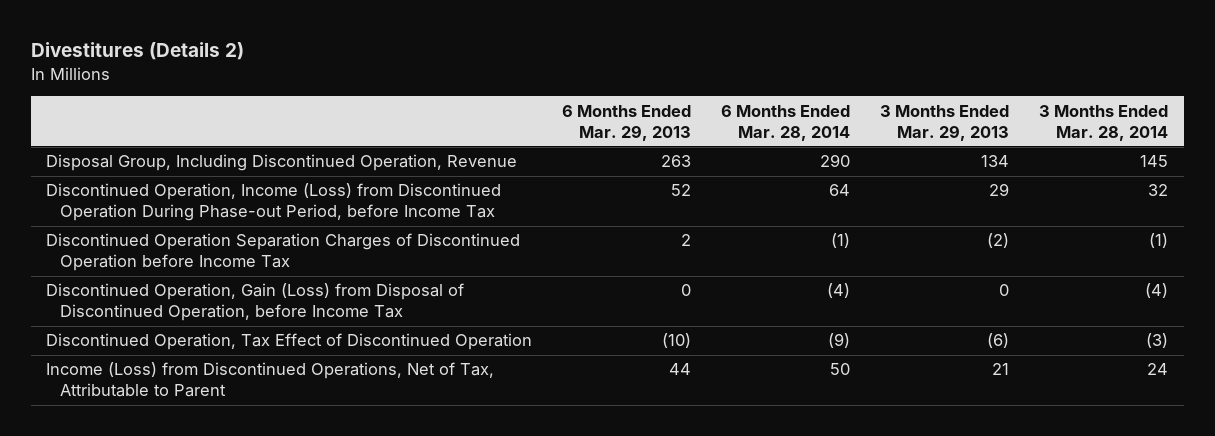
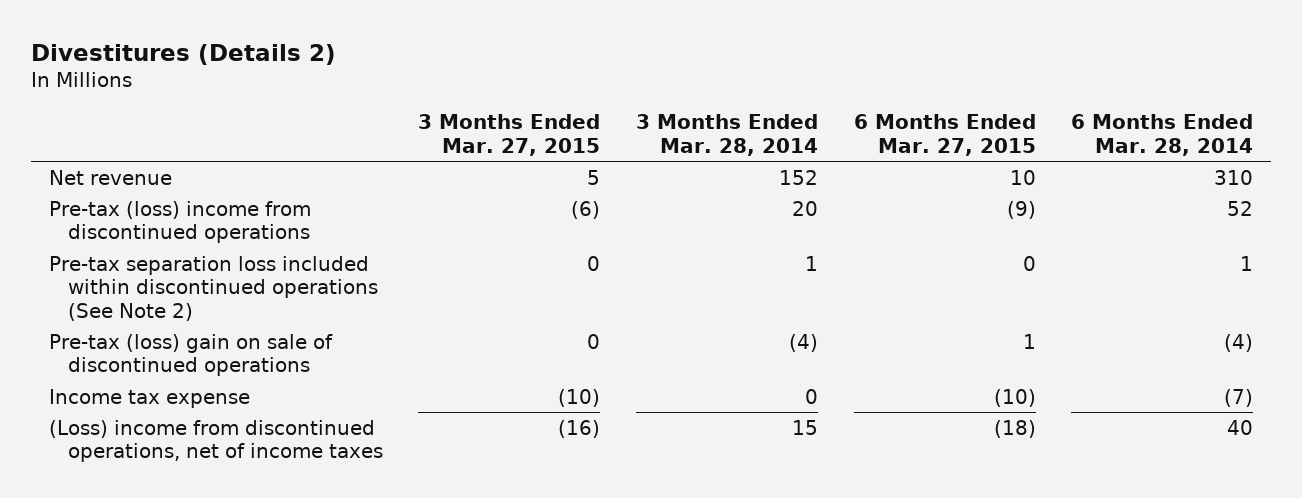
[562,104,692,141] 6 Months Ended Mar. 29, 2013 -> none
[880,104,1010,141] 3 Months Ended Mar. 29, 2013 -> none
none -> [418,114,601,156] 3 Months Ended Mar. 27, 2015
none -> [853,114,1036,156] 6 Months Ended Mar. 27, 2015
[46,154,518,172] Disposal Group, Including Discontinued Operation, Revenue -> none
[46,333,533,351] Discontinued Operation, Tax Effect of Discontinued Operation -> none
none -> [48,169,172,185] Net revenue
[46,183,502,222] Discontinued Operation, Income (Loss) from Discontinued Operation During Phase-out Period, before Income Tax -> [48,200,311,244] Pre-tax (loss) income from discontinued operations
[829,184,851,197] 64 -> [1227,200,1254,216] 52
[1148,184,1169,197] 32 -> [792,200,819,216] 20
[46,233,521,272] Discontinued Operation Separation Charges of Discontinued Operation before Income Tax -> [48,255,378,321] Pre-tax separation loss included within discontinued operations (See Note 2)
[831,233,851,249] (1) -> [1240,255,1254,271] 1
[1149,233,1169,249] (1) -> [805,255,819,271] 1
[46,283,465,322] Discontinued Operation, Gain (Loss) from Disposal of Discontinued Operation, before Income Tax -> [48,333,333,377] Pre-tax (loss) gain on sale of discontinued operations
none -> [48,388,250,408] Income tax expense
[46,362,495,398] Income (Loss) from Discontinued Operations, Net of Tax, Attributable to Parent -> [48,419,383,463] (Loss) income from discontinued operations, net of income taxes
[830,363,851,376] 50 -> [1227,419,1254,435] 40
[1147,363,1169,376] 24 -> [792,419,819,435] 15

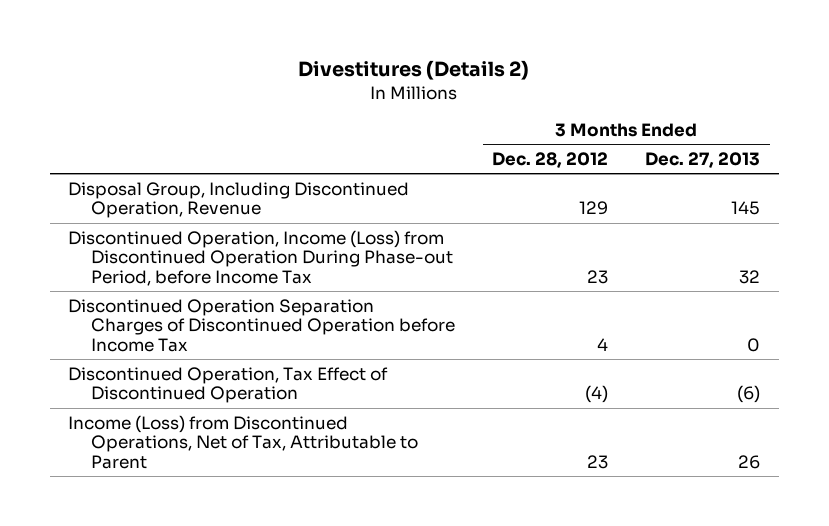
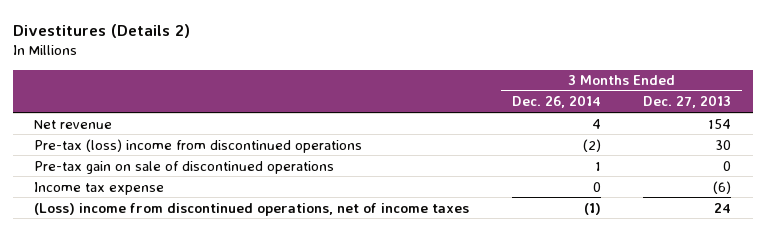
[492,151,609,168] Dec. 28, 2012 -> none
none -> [511,95,601,109] Dec. 26, 2014
[68,181,410,219] Disposal Group, Including Discontinued Operation, Revenue -> none
[68,298,456,353] Discontinued Operation Separation Charges of Discontinued Operation before Income Tax -> none
none -> [34,119,113,129] Net revenue
[68,229,454,287] Discontinued Operation, Income (Loss) from Discontinued Operation During Phase-out Period, before Income Tax -> [34,138,363,153] Pre-tax (loss) income from discontinued operations
[739,270,761,285] 32 -> [715,139,732,150] 30
none -> [34,160,335,174] Pre-tax gain on sale of discontinued operations
[68,366,389,404] Discontinued Operation, Tax Effect of Discontinued Operation -> [34,181,165,195] Income tax expense
[68,414,419,470] Income (Loss) from Discontinued Operations, Net of Tax, Attributable to Parent -> [34,202,470,216] (Loss) income from discontinued operations, net of income taxes
[738,455,761,470] 26 -> [714,202,732,213] 24

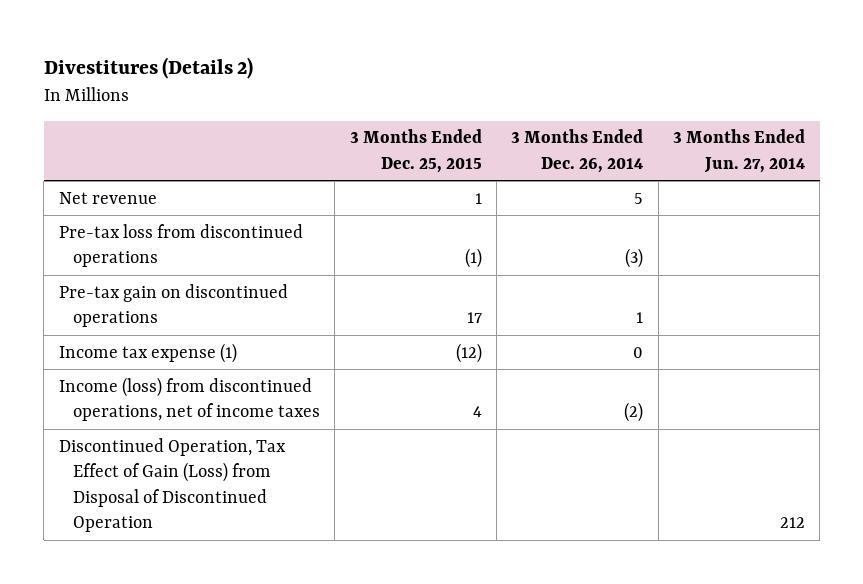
[643,95,732,109] Dec. 27, 2013 -> none
none -> [349,129,482,173] 3 Months Ended Dec. 25, 2015
none -> [672,129,805,173] 3 Months Ended Jun. 27, 2014
[591,118,601,129] 4 -> [634,192,644,204] 5
[34,138,363,153] Pre-tax (loss) income from discontinued operations -> [58,223,303,268] Pre-tax loss from discontinued operations
[582,138,601,152] (2) -> [625,248,644,269] (3)
[34,160,335,174] Pre-tax gain on sale of discontinued operations -> [58,283,288,328] Pre-tax gain on discontinued operations
[34,181,165,195] Income tax expense -> [58,342,237,363] Income tax expense (1)
[34,202,470,216] (Loss) income from discontinued operations, net of income taxes -> [58,376,320,422] Income (loss) from discontinued operations, net of income taxes
[583,202,601,215] (1) -> [624,402,644,423] (2)
none -> [58,437,286,533] Discontinued Operation, Tax Effect of Gain (Loss) from Disposal of Discontinued Operation

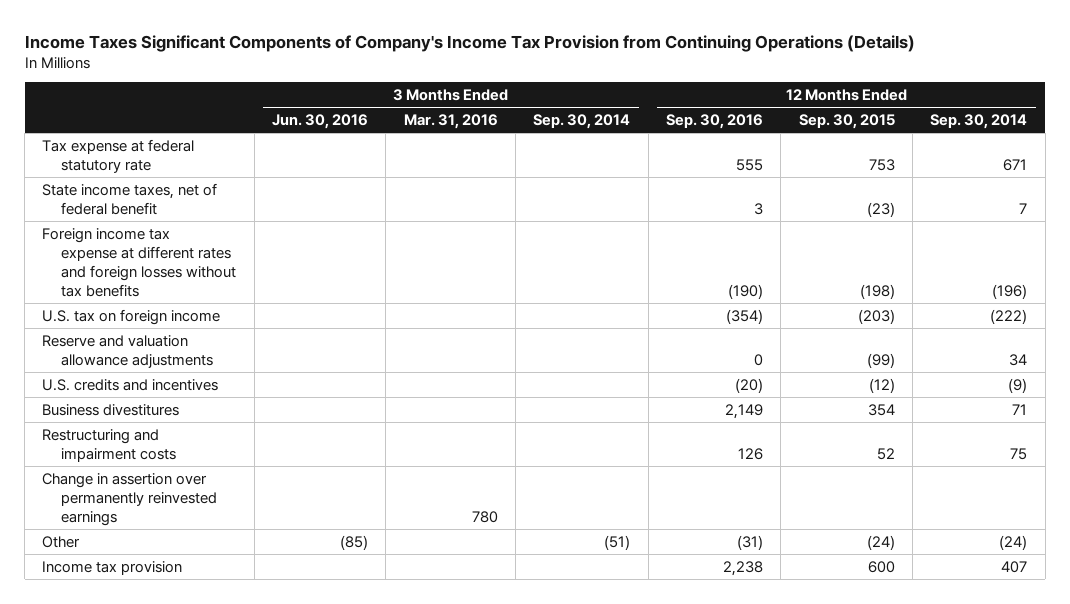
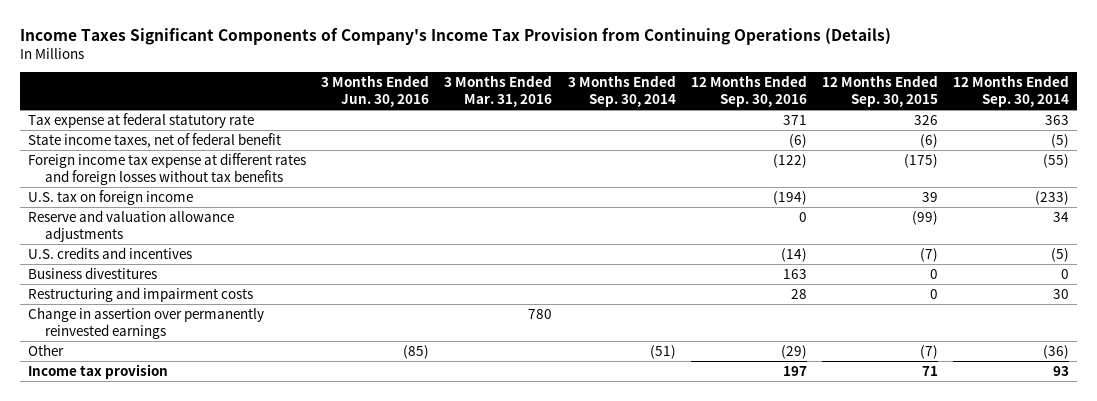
[735,158,763,171] 555 -> [782,114,807,125] 371
[868,158,895,171] 753 -> [914,114,939,125] 326
[1003,158,1028,171] 671 -> [1045,114,1070,125] 363
[753,202,763,215] 3 -> [788,133,807,148] (6)
[866,201,895,217] (23) -> [920,133,939,148] (6)
[1019,202,1028,214] 7 -> [1051,133,1070,148] (5)
[727,283,763,299] (190) -> [772,153,807,168] (122)
[859,283,895,299] (198) -> [904,153,939,168] (175)
[992,283,1028,299] (196) -> [1043,153,1070,168] (55)
[725,308,763,324] (354) -> [772,190,807,205] (194)
[857,308,895,324] (203) -> [922,191,939,202] 39
[990,308,1028,324] (222) -> [1035,190,1070,205] (233)
[734,377,763,393] (20) -> [780,247,807,262] (14)
[868,377,895,393] (12) -> [920,247,939,262] (7)
[1008,377,1028,393] (9) -> [1051,247,1070,262] (5)
[724,403,763,419] 2,149 -> [782,268,807,279] 163
[867,403,895,416] 354 -> [930,268,939,279] 0
[1012,403,1028,415] 71 -> [1061,268,1070,279] 0
[737,447,763,460] 126 -> [790,288,807,299] 28
[876,447,895,460] 52 -> [930,288,939,299] 0
[1010,447,1028,460] 75 -> [1053,288,1070,299] 30
[736,534,763,550] (31) -> [780,344,807,359] (29)
[866,534,895,550] (24) -> [920,344,939,359] (7)
[999,534,1028,550] (24) -> [1043,344,1070,359] (36)
[722,560,763,576] 2,238 -> [782,365,807,376] 197
[867,560,895,573] 600 -> [922,365,939,376] 71
[1001,560,1028,573] 407 -> [1053,365,1070,376] 93

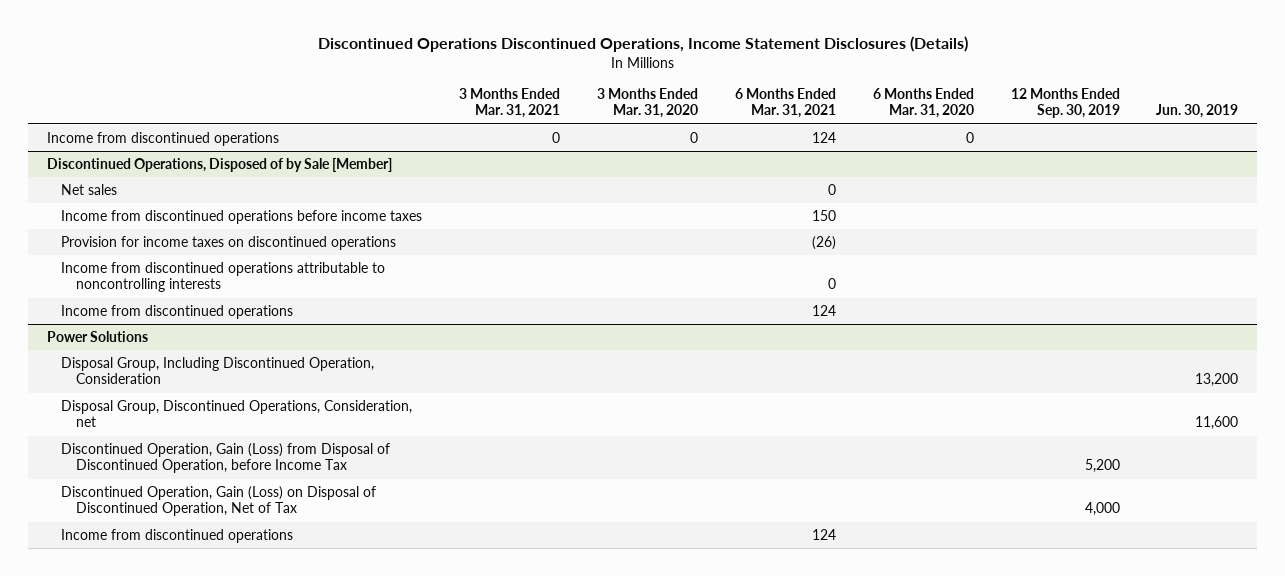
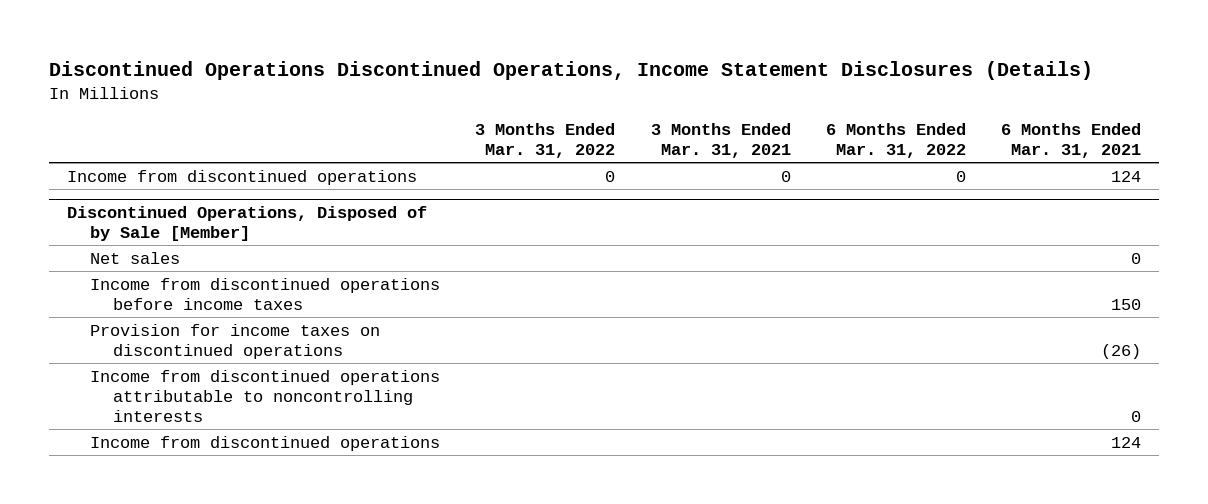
[597,88,699,119] 3 Months Ended Mar. 31, 2020 -> none
[872,88,974,119] 6 Months Ended Mar. 31, 2020 -> none
[1010,88,1120,119] 12 Months Ended Sep. 30, 2019 -> none
[1156,104,1239,119] Jun. 30, 2019 -> none
none -> [475,122,616,159] 3 Months Ended Mar. 31, 2022
none -> [825,122,966,159] 6 Months Ended Mar. 31, 2022
[46,331,148,343] Power Solutions -> none
[61,357,375,385] Disposal Group, Including Discontinued Operation, Consideration -> none
[61,400,413,428] Disposal Group, Discontinued Operations, Consideration, net -> none
[61,443,391,474] Discontinued Operation, Gain (Loss) from Disposal of Discontinued Operation, before Income Tax -> none
[61,486,377,517] Discontinued Operation, Gain (Loss) on Disposal of Discontinued Operation, Net of Tax -> none
[61,529,294,544] Income from discontinued operations -> none

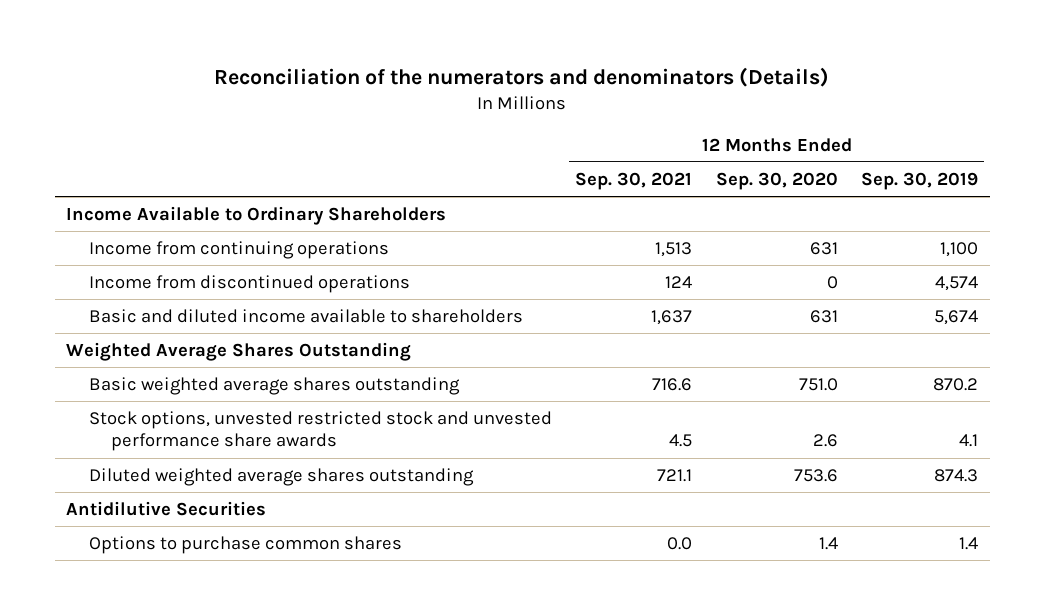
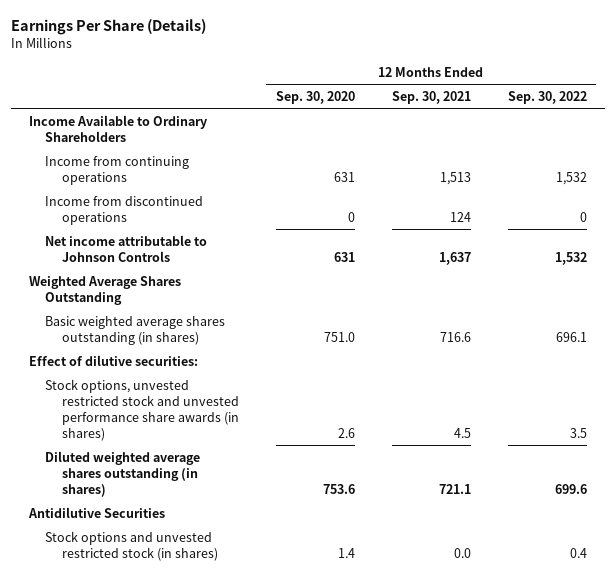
[214,66,830,87] Reconciliation of the numerators and denominators (Details) -> [10,18,206,35] Earnings Per Share (Details)
[860,171,978,190] Sep. 30, 2019 -> none
none -> [507,91,587,105] Sep. 30, 2022
[88,309,523,324] Basic and diluted income available to shareholders -> [45,234,208,262] Net income attributable to Johnson Controls
[88,377,460,396] Basic weighted average shares outstanding -> [45,315,226,345] Basic weighted average shares outstanding (in shares)
none -> [29,354,199,366] Effect of dilutive securities:
[88,411,552,452] Stock options, unvested restricted stock and unvested performance share awards -> [45,378,239,442] Stock options, unvested restricted stock and unvested performance share awards (in shares)
[88,468,474,487] Diluted weighted average shares outstanding -> [45,450,201,497] Diluted weighted average shares outstanding (in shares)
[88,536,402,555] Options to purchase common shares -> [45,530,218,561] Stock options and unvested restricted stock (in shares)

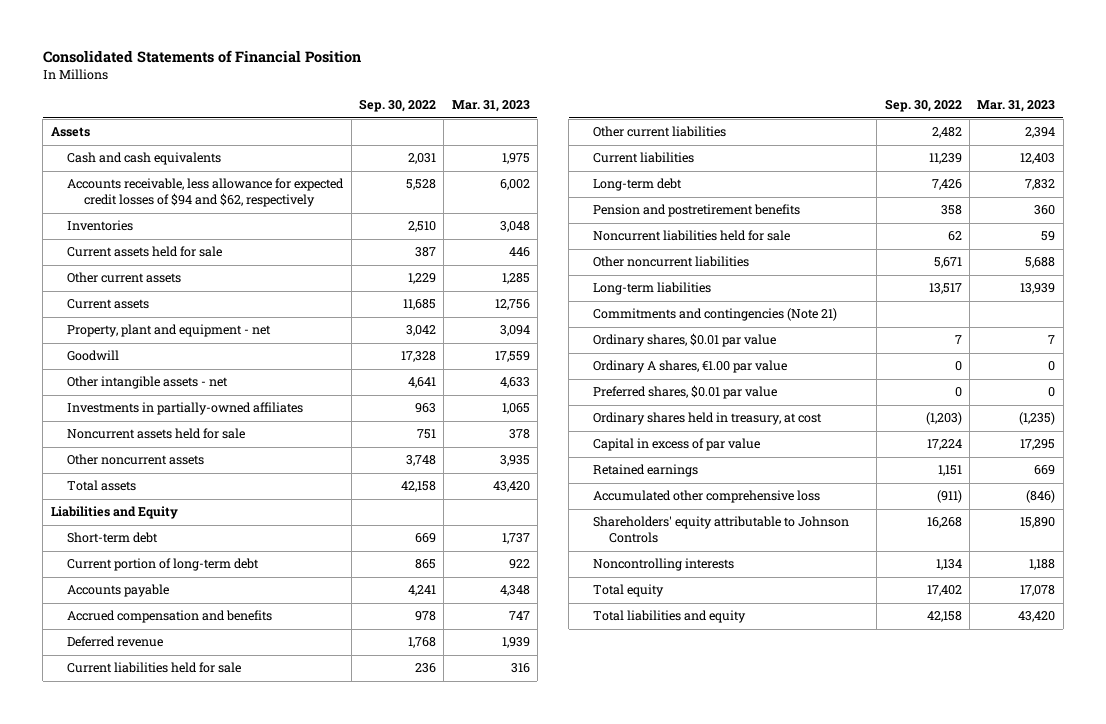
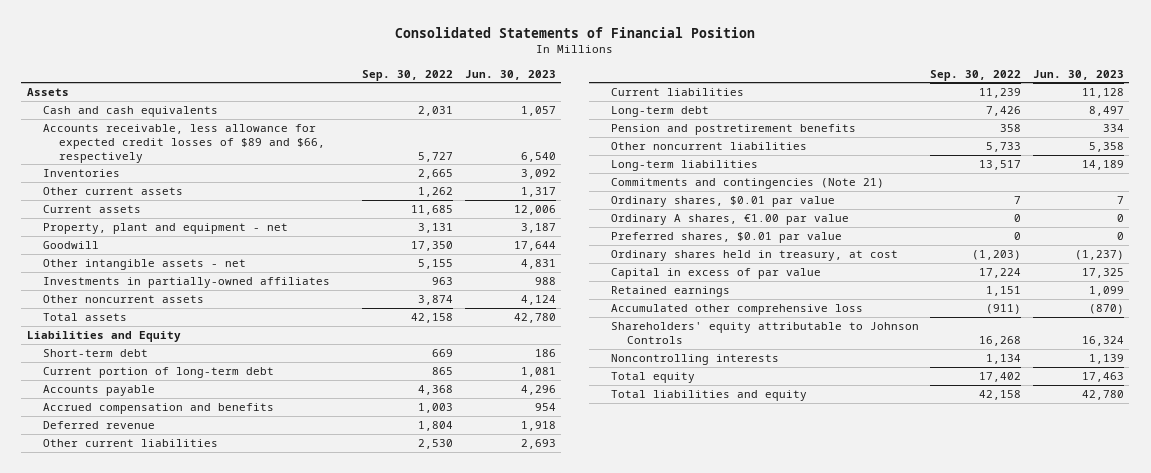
[451,100,530,113] Mar. 31, 2023 -> none
none -> [464,69,556,80] Jun. 30, 2023
[67,246,223,258] Current assets held for sale -> none
[67,178,345,208] Accounts receivable, less allowance for expected credit losses of $94 and $62, respectively -> [42,123,326,163] Accounts receivable, less allowance for expected credit losses of $89 and $66, respectively
[405,179,436,191] 5,528 -> [418,151,454,162] 5,727
[407,221,436,233] 2,510 -> [418,168,454,179] 2,665
[407,273,436,285] 1,229 -> [418,186,454,197] 1,262
[405,325,436,337] 3,042 -> [418,222,454,233] 3,131
[400,351,436,363] 17,328 -> [411,240,454,251] 17,350
[407,377,436,389] 4,641 -> [418,258,454,269] 5,155
[67,428,246,440] Noncurrent assets held for sale -> none
[405,455,436,467] 3,748 -> [418,294,454,305] 3,874
[67,662,242,674] Current liabilities held for sale -> none
[407,585,436,597] 4,241 -> [418,384,454,395] 4,368
[414,611,436,622] 978 -> [418,402,454,413] 1,003
[407,637,436,649] 1,768 -> [418,420,454,431] 1,804
[931,127,962,139] 2,482 -> [418,438,454,449] 2,530
[593,230,791,242] Noncurrent liabilities held for sale -> none
[933,257,962,269] 5,671 -> [986,141,1022,152] 5,733

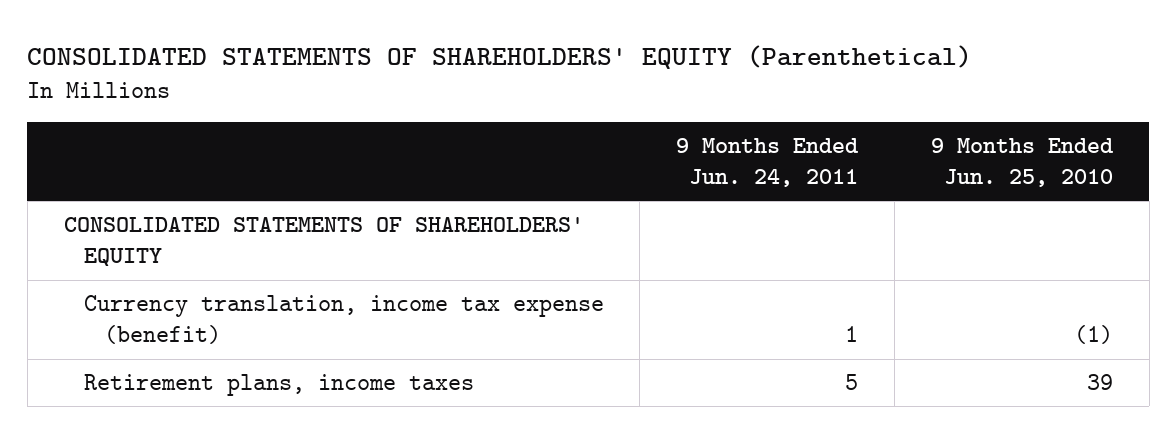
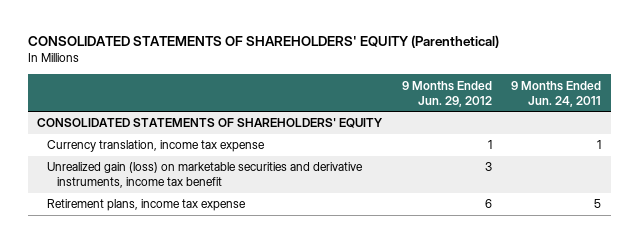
[930,137,1114,188] 9 Months Ended Jun. 25, 2010 -> none
none -> [401,80,492,107] 9 Months Ended Jun. 29, 2012
[83,295,604,345] Currency translation, income tax expense (benefit) -> [47,140,266,153] Currency translation, income tax expense
none -> [47,162,364,189] Unrealized gain (loss) on marketable securities and derivative instruments, income tax benefit
[83,374,474,397] Retirement plans, income taxes -> [47,199,247,212] Retirement plans, income tax expense

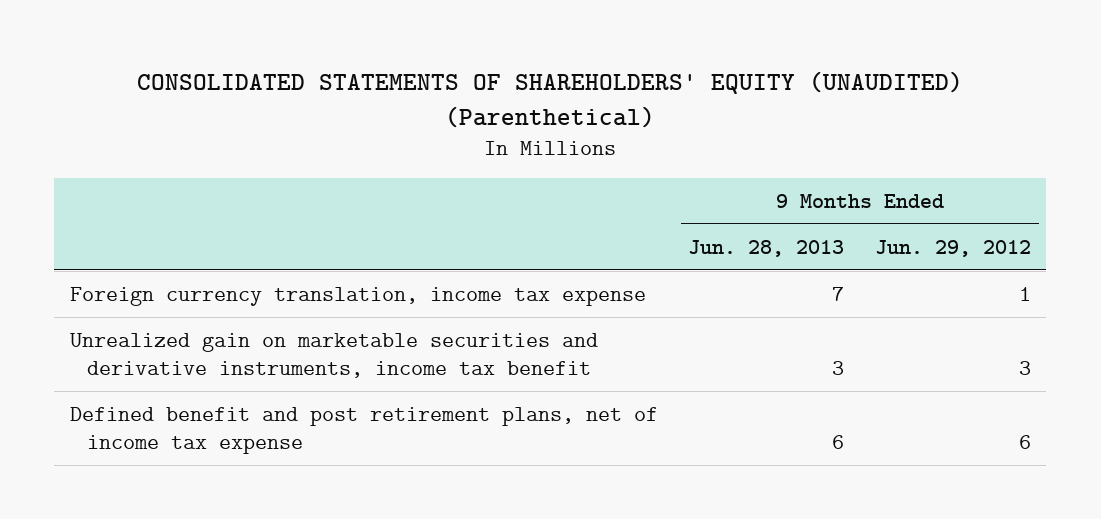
[27,35,499,49] CONSOLIDATED STATEMENTS OF SHAREHOLDERS' EQUITY (Parenthetical) -> [137,70,964,128] CONSOLIDATED STATEMENTS OF SHAREHOLDERS' EQUITY (UNAUDITED) (Parenthetical)
[511,80,602,107] 9 Months Ended Jun. 24, 2011 -> none
none -> [688,239,845,257] Jun. 28, 2013
[37,118,384,129] CONSOLIDATED STATEMENTS OF SHAREHOLDERS' EQUITY -> none
[47,199,247,212] Retirement plans, income tax expense -> none
[47,140,266,153] Currency translation, income tax expense -> [69,286,646,306] Foreign currency translation, income tax expense
[47,162,364,189] Unrealized gain (loss) on marketable securities and derivative instruments, income tax benefit -> [69,332,598,378] Unrealized gain on marketable securities and derivative instruments, income tax benefit
none -> [69,406,658,454] Defined benefit and post retirement plans, net of income tax expense

